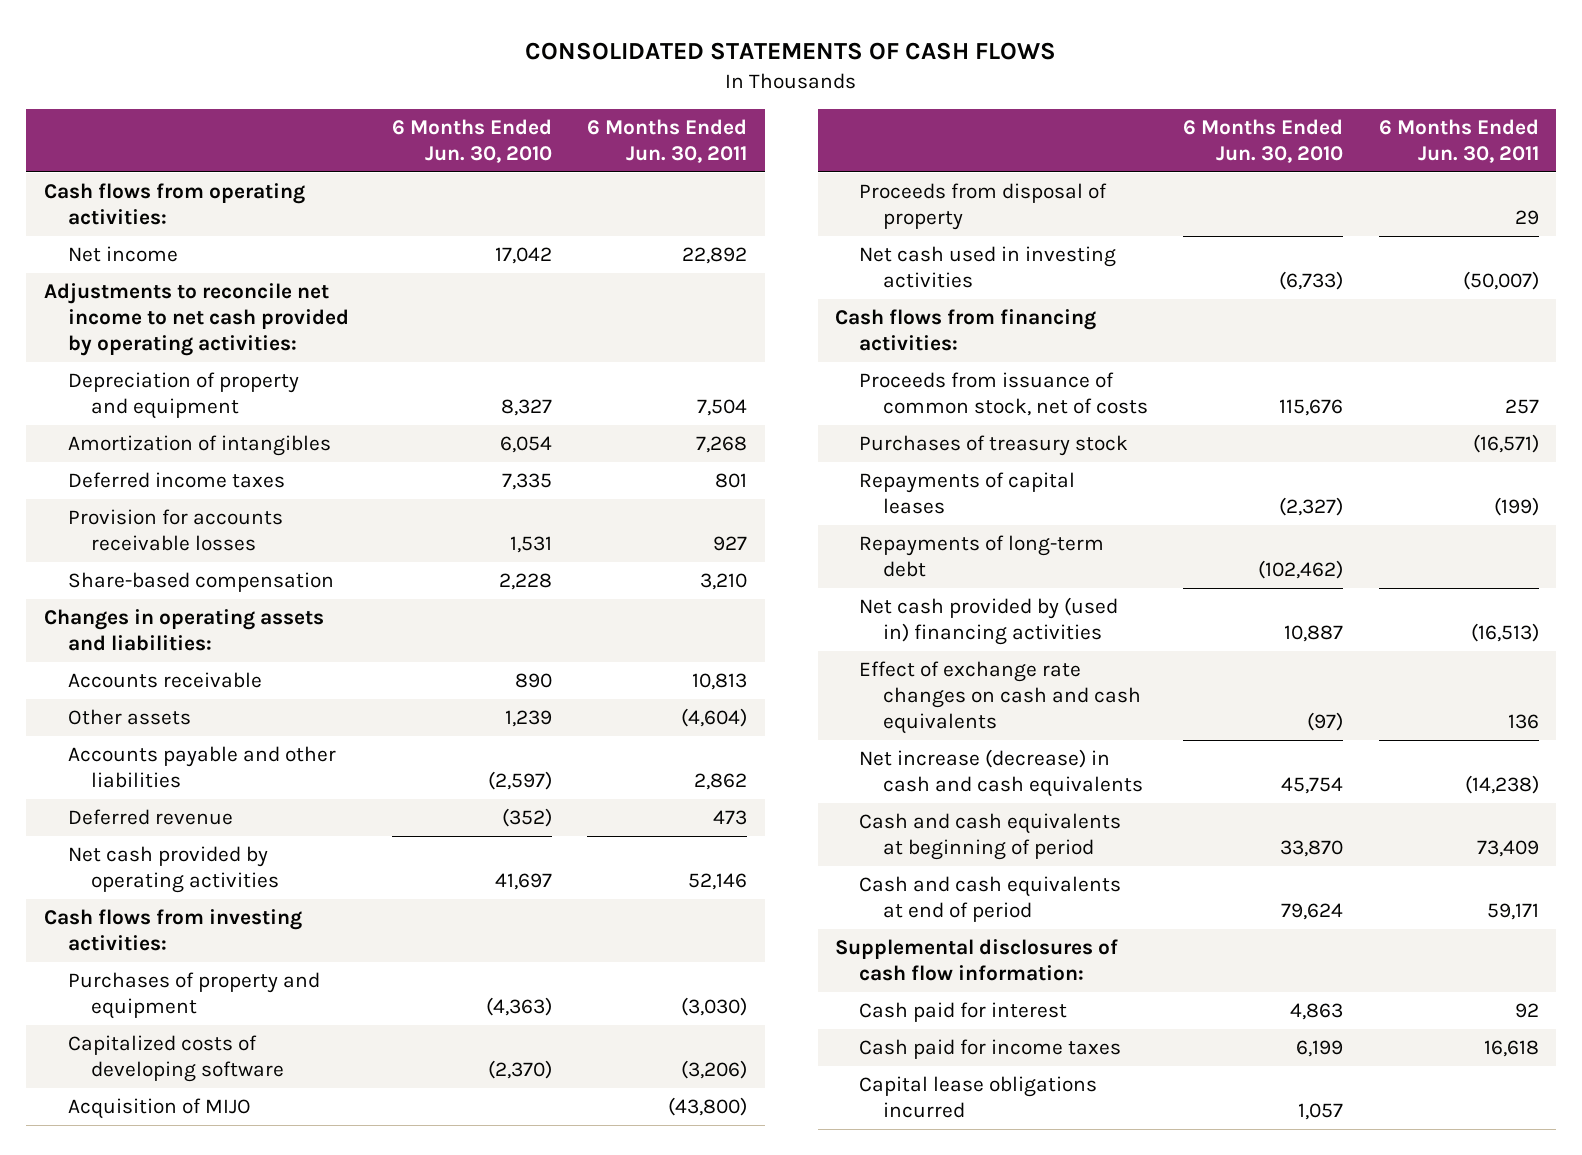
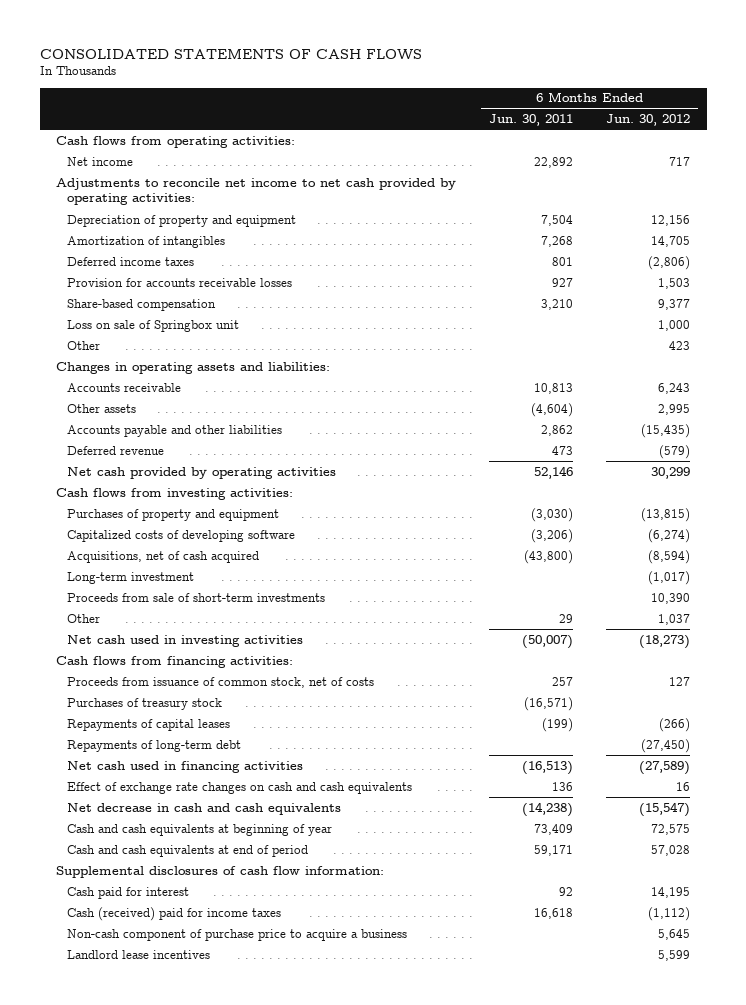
[391,118,552,163] 6 Months Ended Jun. 30, 2010 -> none
none -> [606,114,691,127] Jun. 30, 2012
none -> [66,319,239,332] Loss on sale of Springbox unit
none -> [66,340,100,350] Other
[859,183,1108,231] Proceeds from disposal of property -> none
[67,1098,251,1120] Acquisition of MIJO -> [66,550,259,563] Acquisitions, net of cash acquired
none -> [66,571,194,584] Long-term investment
none -> [66,592,325,602] Proceeds from sale of short-term investments
none -> [66,613,100,623] Other
[859,597,1119,646] Net cash provided by (used in) financing activities -> [66,760,303,773] Net cash used in financing activities
[859,749,1143,798] Net increase (decrease) in cash and cash equivalents -> [66,802,341,815] Net decrease in cash and cash equivalents
[859,813,1122,861] Cash and cash equivalents at beginning of period -> [66,823,332,836] Cash and cash equivalents at beginning of year
[859,1076,1098,1119] Capital lease obligations incurred -> none
[859,1039,1122,1060] Cash paid for income taxes -> [66,906,281,921] Cash (received) paid for income taxes
none -> [66,928,407,941] Non-cash component of purchase price to acquire a business
none -> [66,949,210,959] Landlord lease incentives

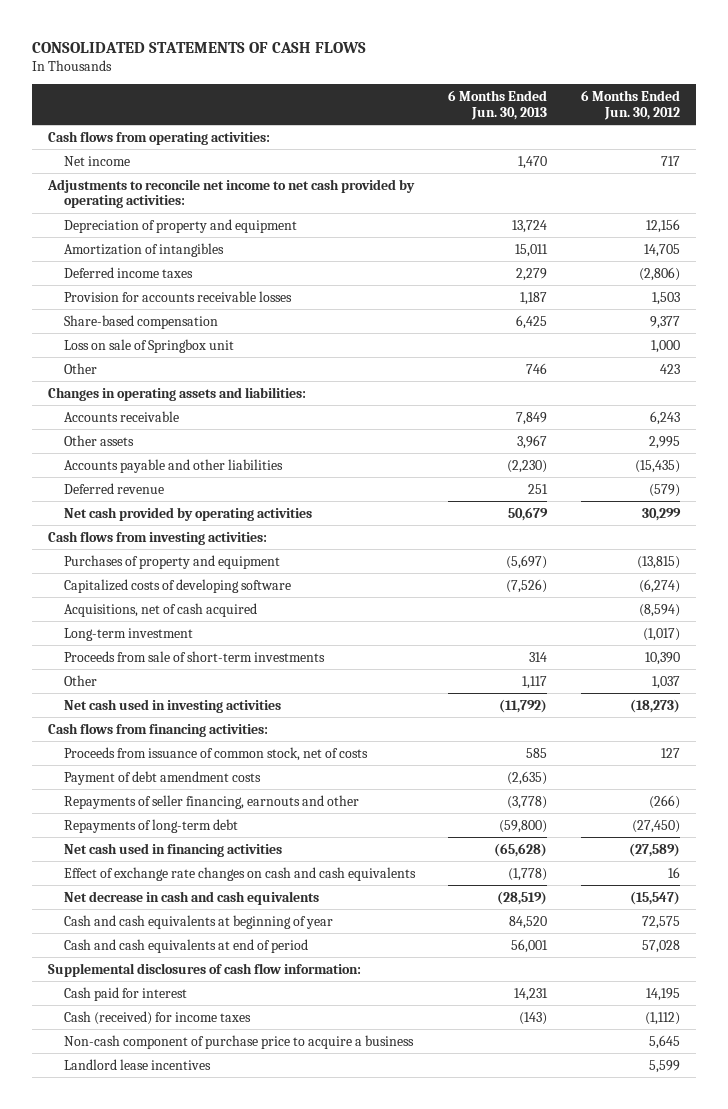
[489,114,574,127] Jun. 30, 2011 -> none
none -> [448,89,548,120] 6 Months Ended Jun. 30, 2013
[66,697,222,710] Purchases of treasury stock -> none
none -> [63,770,261,785] Payment of debt amendment costs
[66,718,230,731] Repayments of capital leases -> [63,794,359,809] Repayments of seller financing, earnouts and other
[66,906,281,921] Cash (received) paid for income taxes -> [63,1010,251,1025] Cash (received) for income taxes

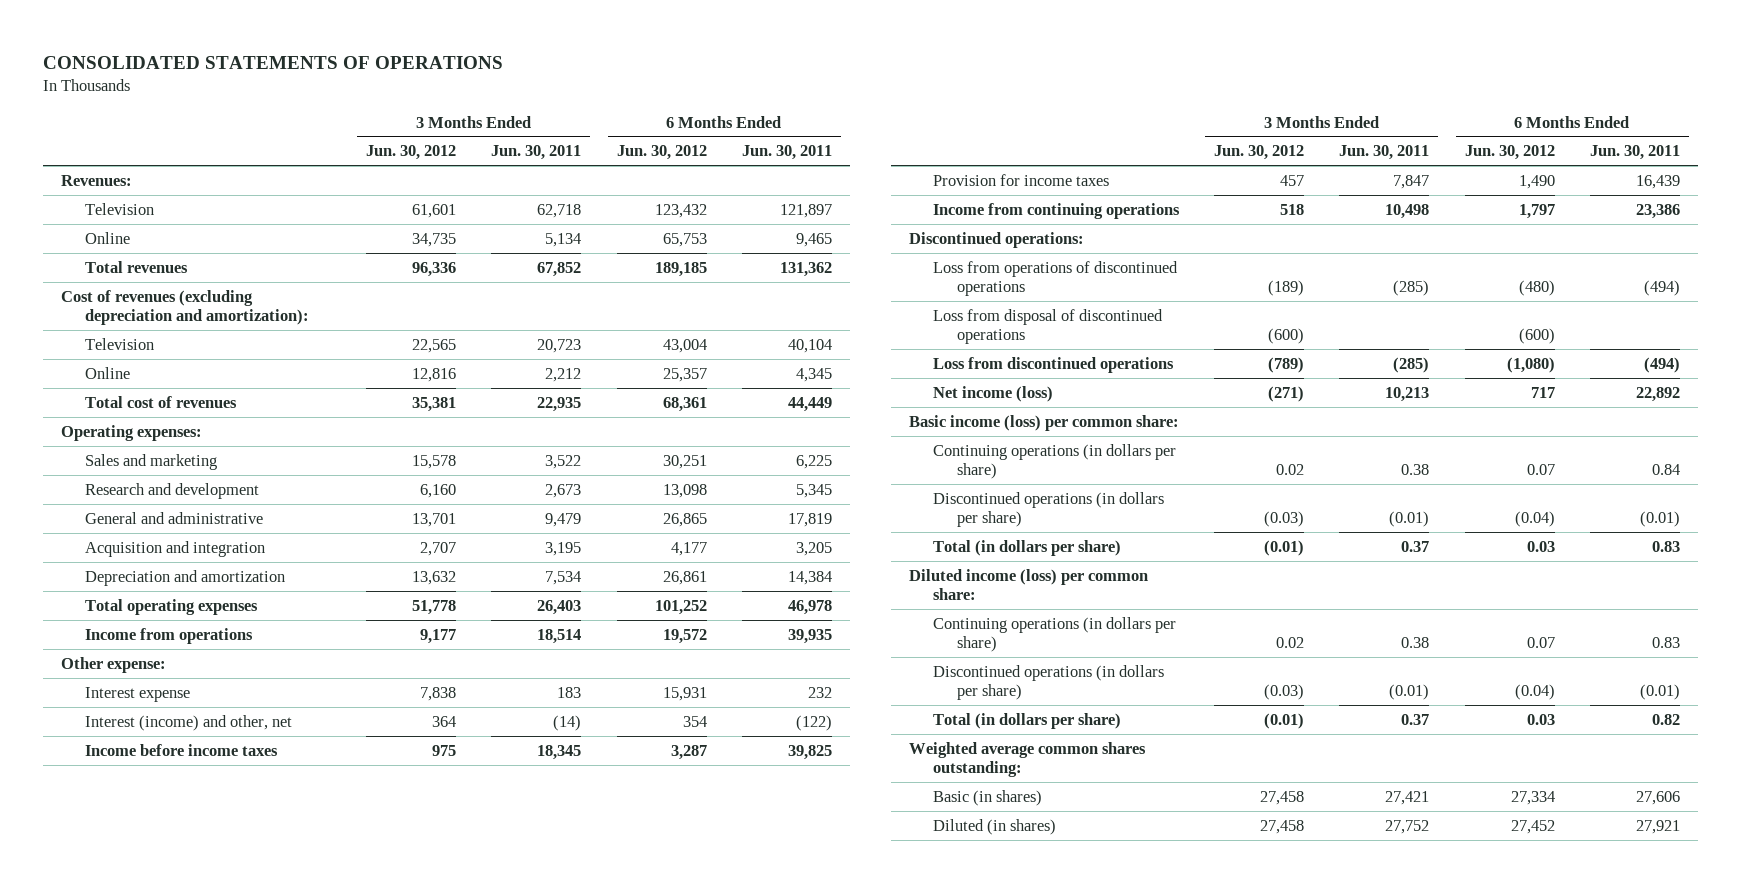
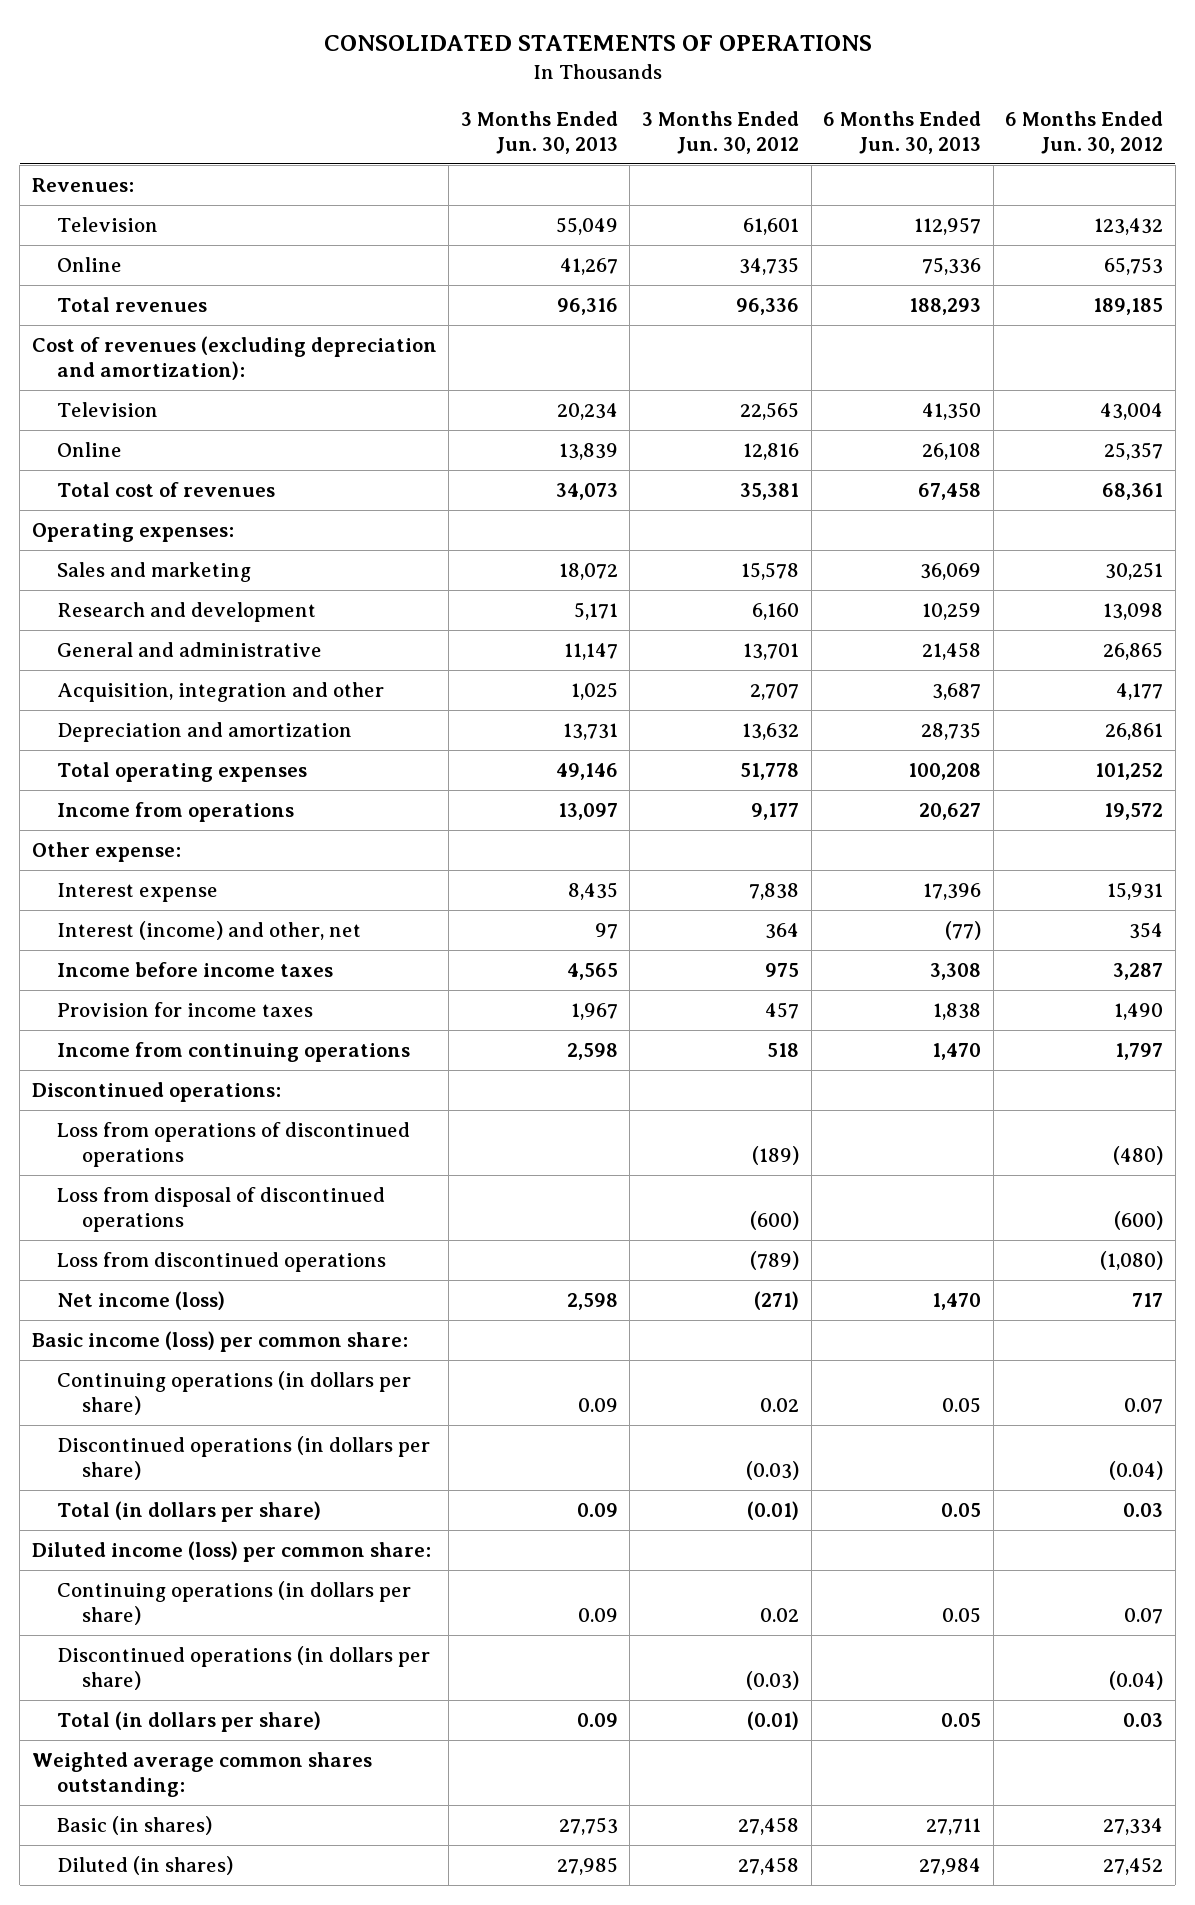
[491,145,582,161] Jun. 30, 2011 -> none
[742,145,833,161] Jun. 30, 2011 -> none
none -> [460,111,618,155] 3 Months Ended Jun. 30, 2013
none -> [823,111,982,155] 6 Months Ended Jun. 30, 2013
[84,540,265,557] Acquisition and integration -> [56,681,384,702] Acquisition, integration and other

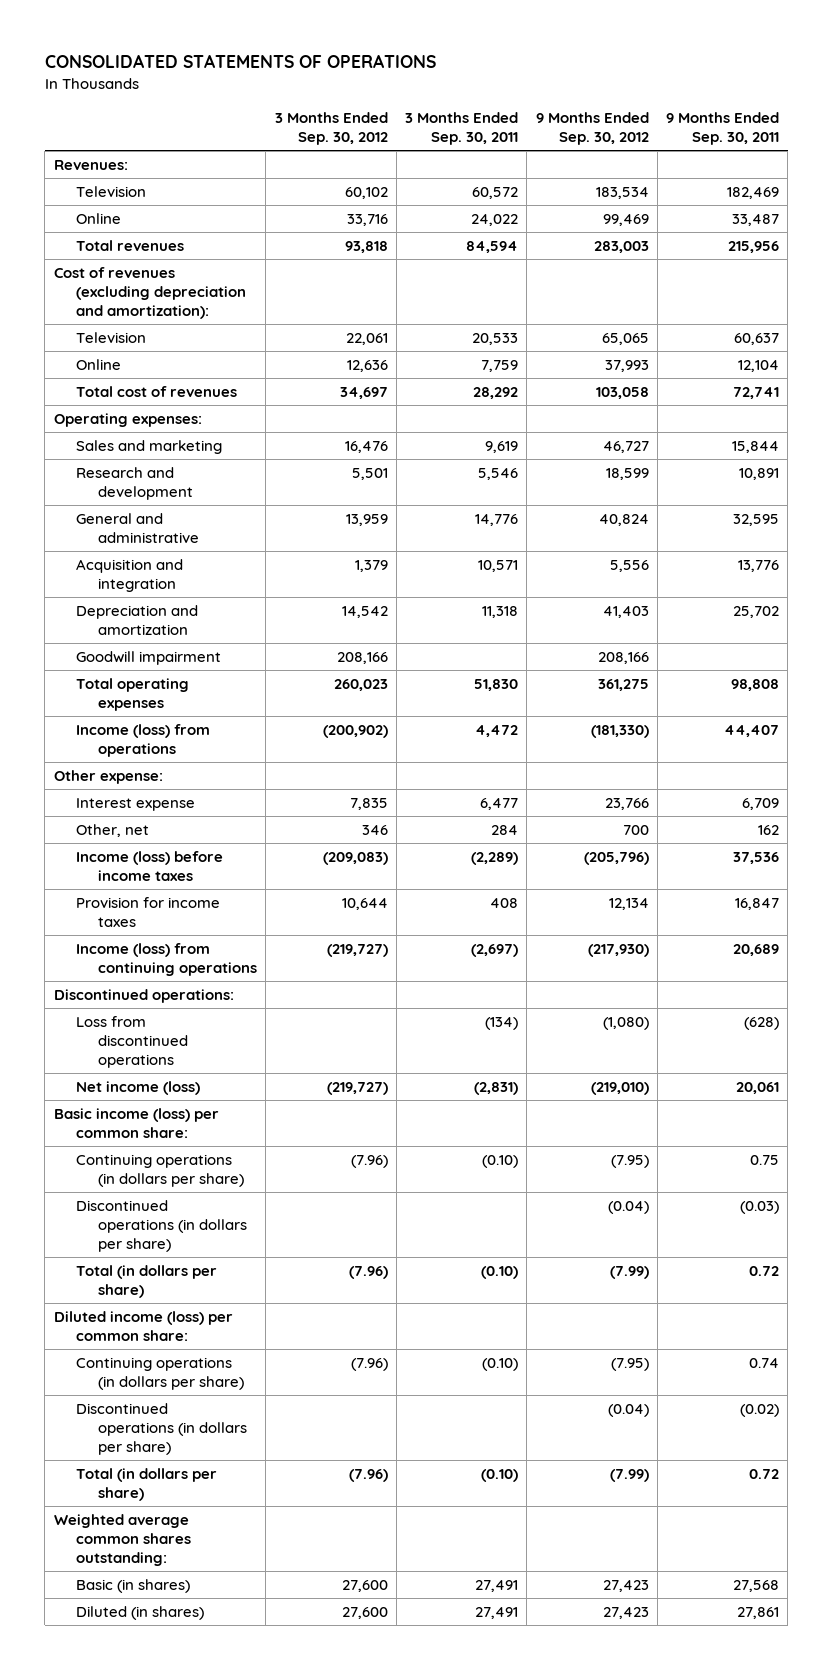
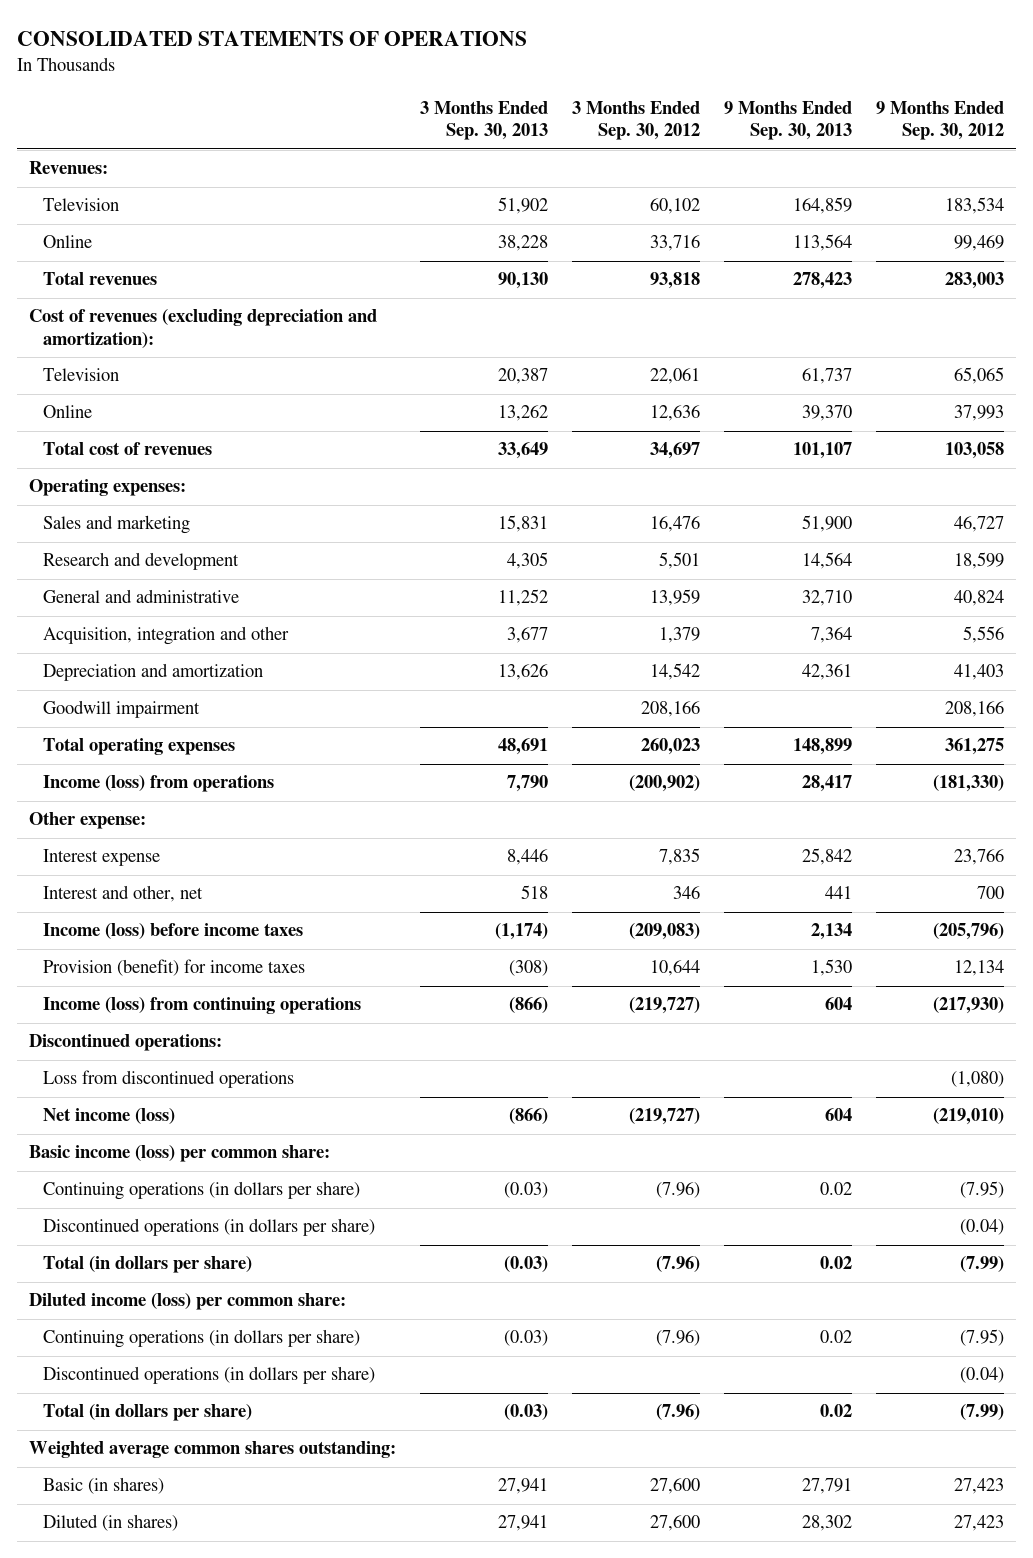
[405,111,519,146] 3 Months Ended Sep. 30, 2011 -> none
[666,111,780,146] 9 Months Ended Sep. 30, 2011 -> none
none -> [419,100,548,141] 3 Months Ended Sep. 30, 2013
none -> [724,100,853,141] 9 Months Ended Sep. 30, 2013
[75,558,183,592] Acquisition and integration -> [43,626,290,646] Acquisition, integration and other
[75,823,149,837] Other, net -> [43,885,204,903] Interest and other, net
[75,896,220,927] Provision for income taxes -> [43,959,306,977] Provision (benefit) for income taxes

